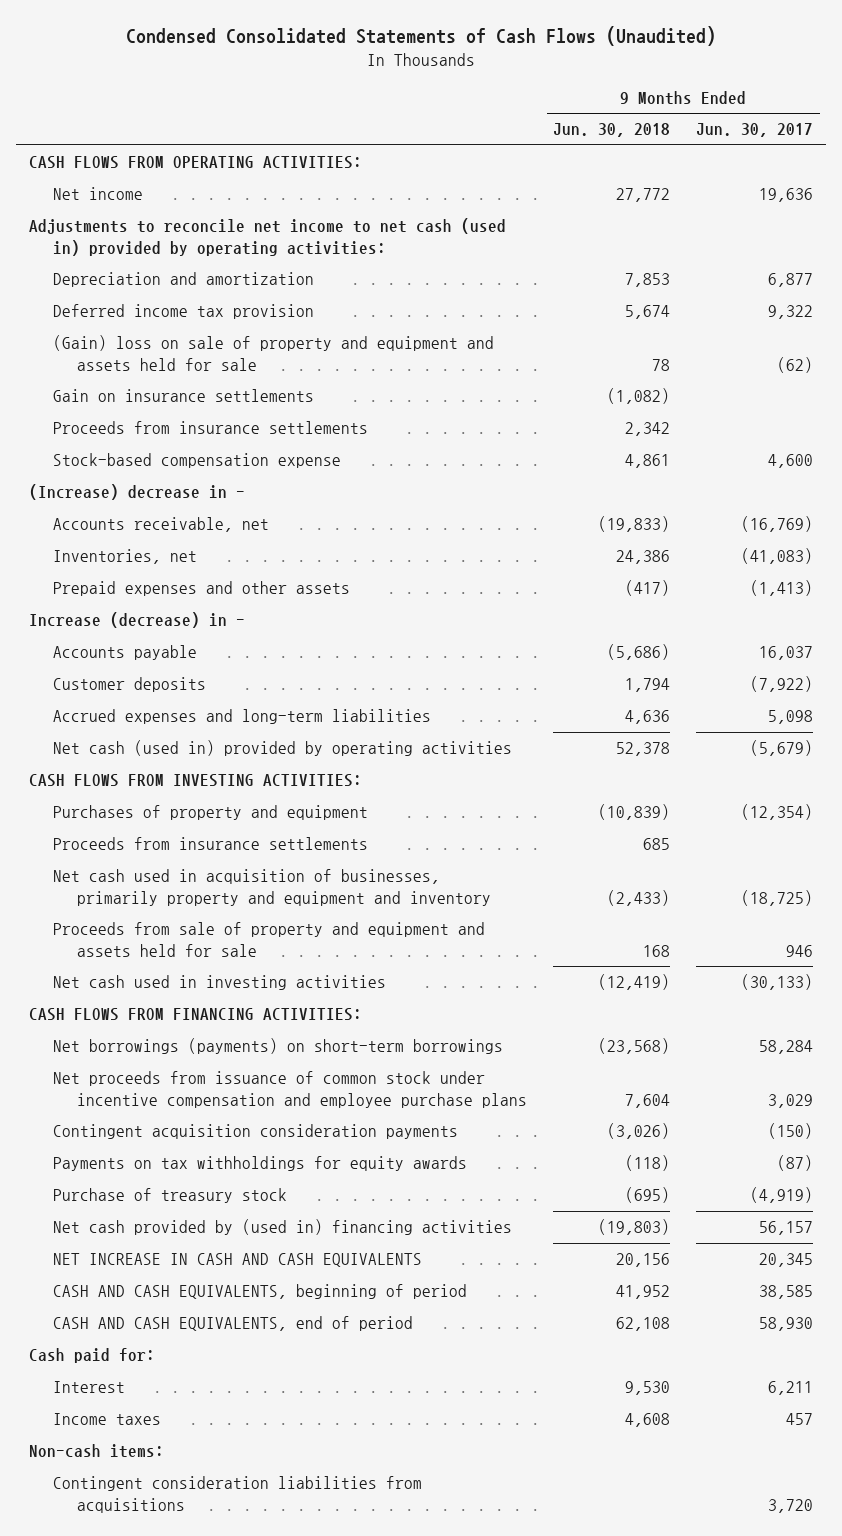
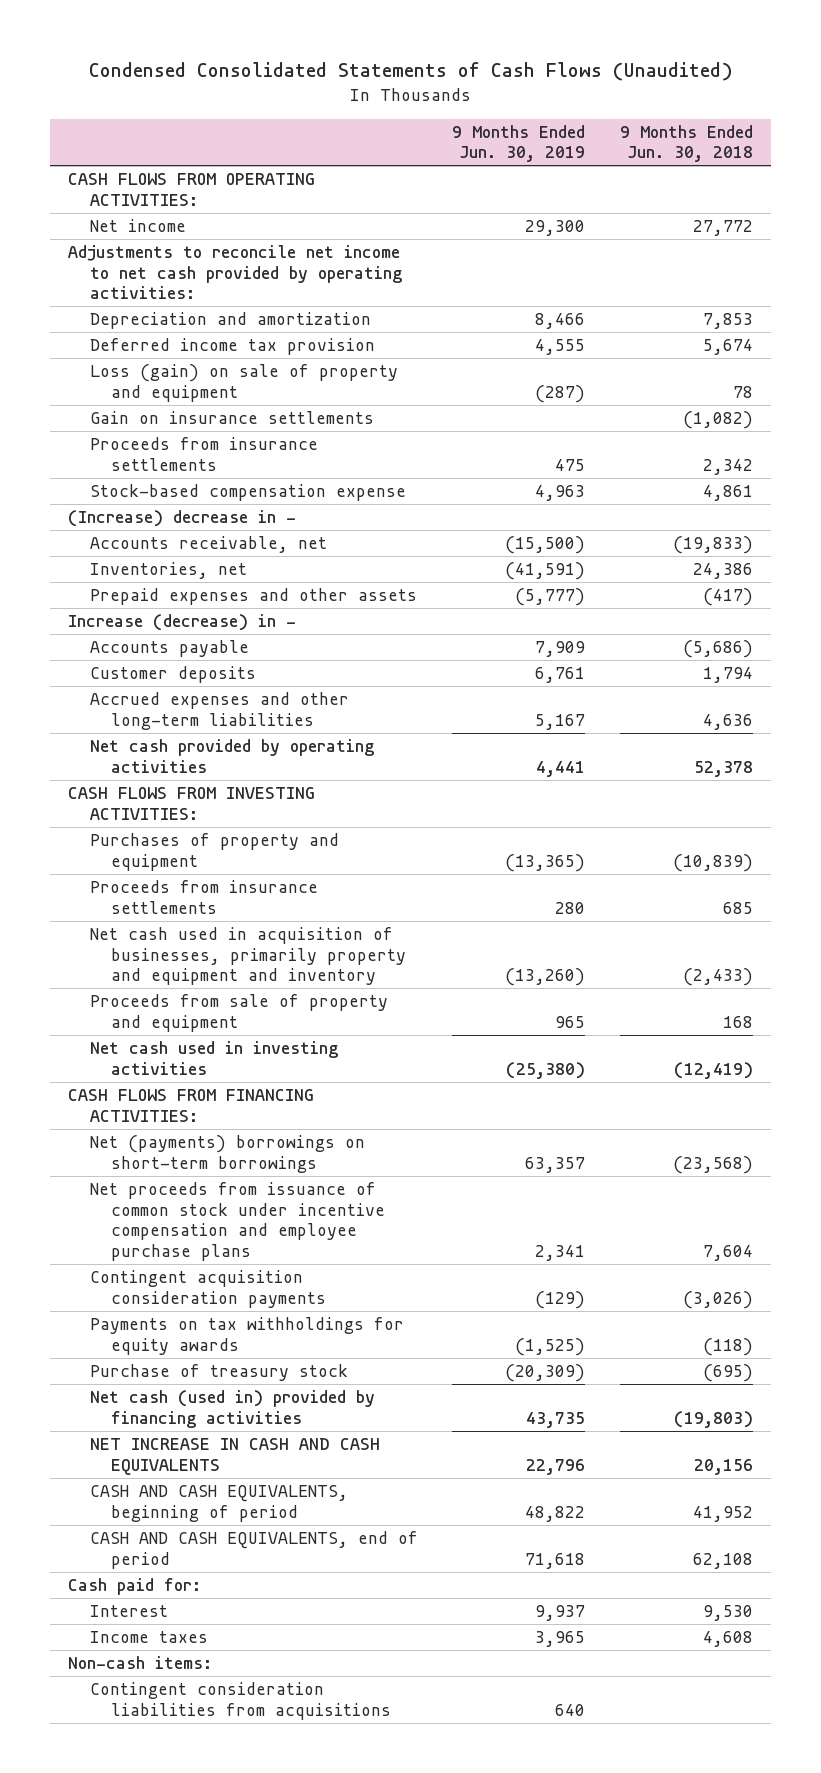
[696,123,814,138] Jun. 30, 2017 -> none
none -> [452,124,586,163] 9 Months Ended Jun. 30, 2019
[28,218,506,256] Adjustments to reconcile net income to net cash (used in) provided by operating activities: -> [67,245,402,300] Adjustments to reconcile net income to net cash provided by operating activities:
[53,335,495,371] (Gain) loss on sale of property and equipment and assets held for sale -> [89,364,398,402] Loss (gain) on sale of property and equipment
[53,709,432,725] Accrued expenses and long-term liabilities -> [89,692,349,730] Accrued expenses and other long-term liabilities
[53,740,513,757] Net cash (used in) provided by operating activities -> [89,739,374,773] Net cash provided by operating activities
[53,922,486,957] Proceeds from sale of property and equipment and assets held for sale -> [89,994,388,1032] Proceeds from sale of property and equipment
[53,1038,504,1055] Net borrowings (payments) on short-term borrowings -> [89,1135,365,1173] Net (payments) borrowings on short-term borrowings
[53,1219,513,1236] Net cash provided by (used in) financing activities -> [89,1390,375,1428] Net cash (used in) provided by financing activities

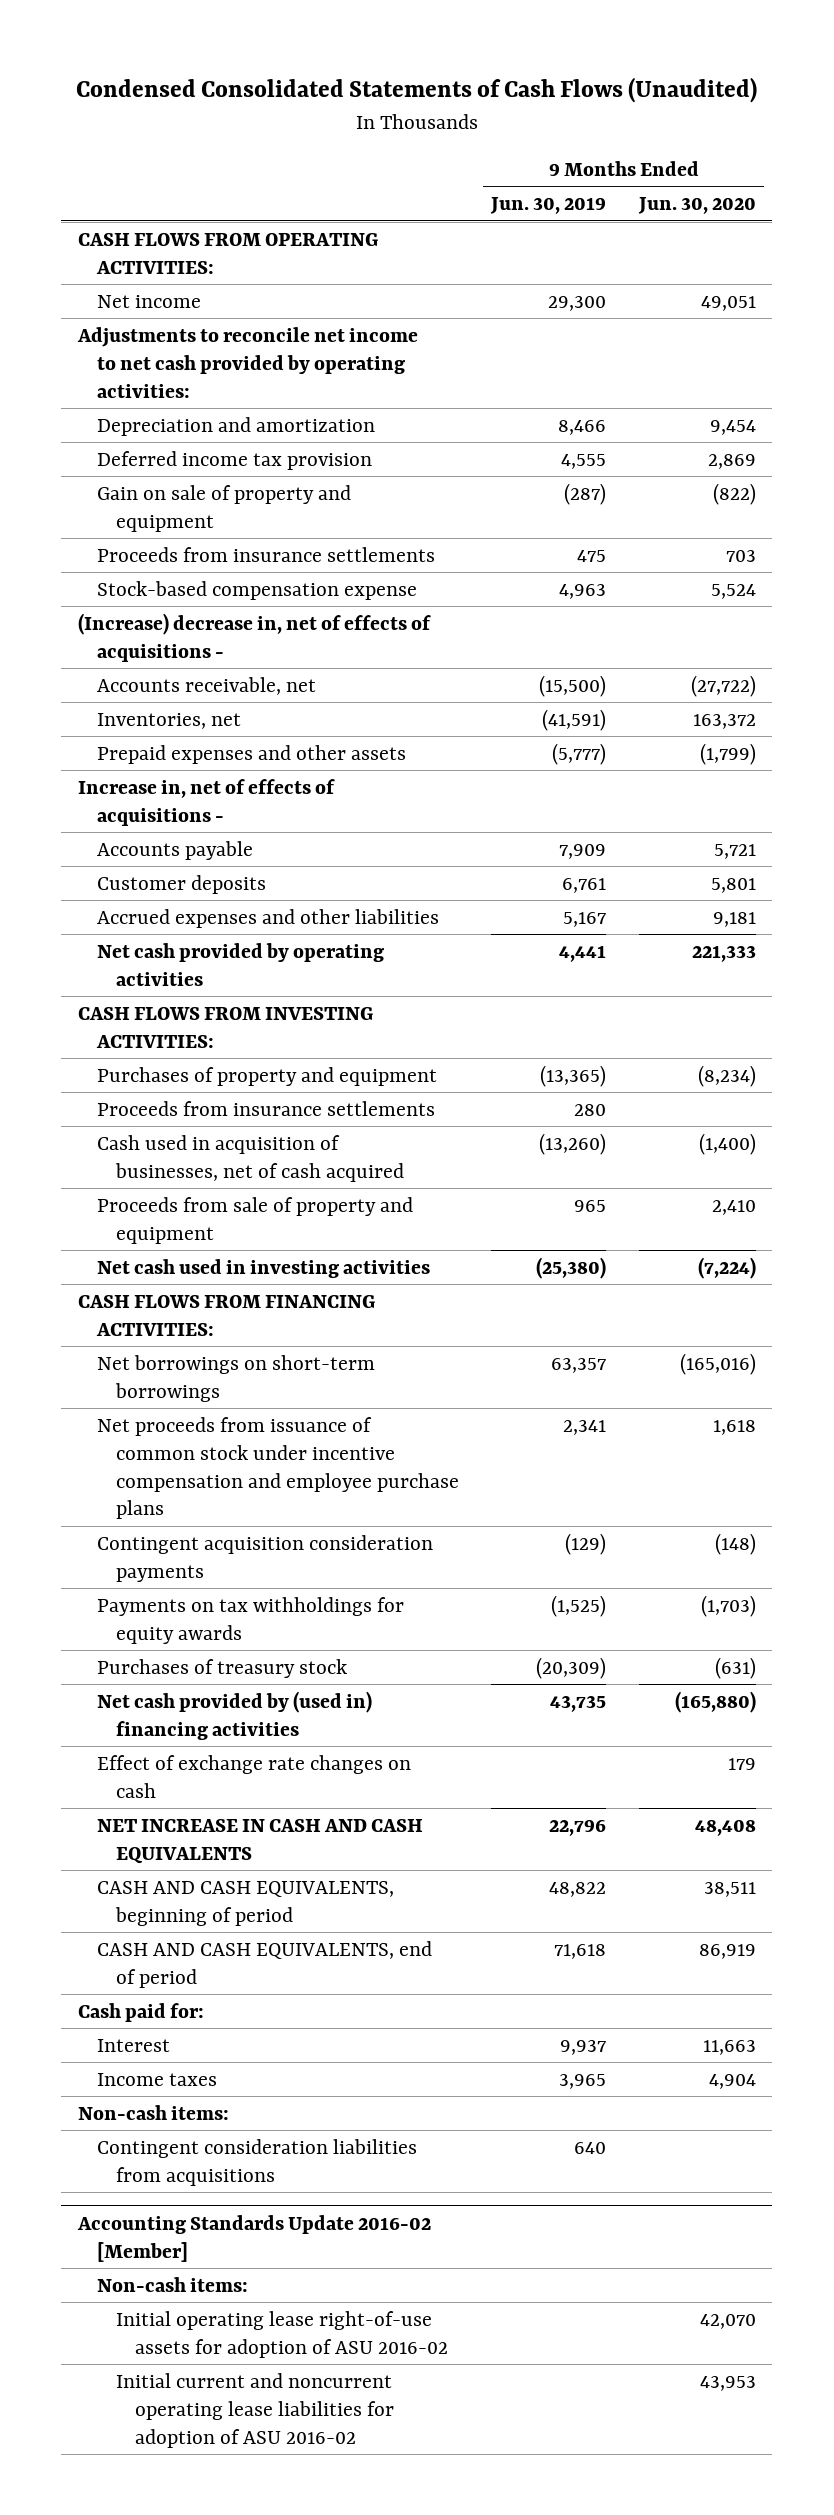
[620,124,754,163] 9 Months Ended Jun. 30, 2018 -> none
none -> [637,197,756,215] Jun. 30, 2020
[89,411,374,425] Gain on insurance settlements -> none
[89,364,398,402] Loss (gain) on sale of property and equipment -> [96,484,351,532] Gain on sale of property and equipment
[67,510,296,528] (Increase) decrease in - -> [77,612,431,662] (Increase) decrease in, net of effects of acquisitions -
[67,614,296,632] Increase (decrease) in - -> [77,778,335,826] Increase in, net of effects of acquisitions -
[89,692,349,730] Accrued expenses and other long-term liabilities -> [96,908,439,928] Accrued expenses and other liabilities
[89,927,407,986] Net cash used in acquisition of businesses, primarily property and equipment and inventory -> [96,1134,404,1182] Cash used in acquisition of businesses, net of cash acquired
[89,1135,365,1173] Net (payments) borrowings on short-term borrowings -> [96,1354,375,1402] Net borrowings on short-term borrowings
[89,1364,348,1382] Purchase of treasury stock -> [96,1658,347,1678] Purchases of treasury stock
[89,1390,375,1428] Net cash (used in) provided by financing activities -> [96,1690,372,1740] Net cash provided by (used in) financing activities
none -> [96,1754,411,1798] Effect of exchange rate changes on cash
none -> [76,2214,431,2262] Accounting Standards Update 2016-02 [Member]
none -> [96,2276,248,2292] Non-cash items:
none -> [115,2310,449,2358] Initial operating lease right-of-use assets for adoption of ASU 2016-02
none -> [115,2372,395,2448] Initial current and noncurrent operating lease liabilities for adoption of ASU 2016-02

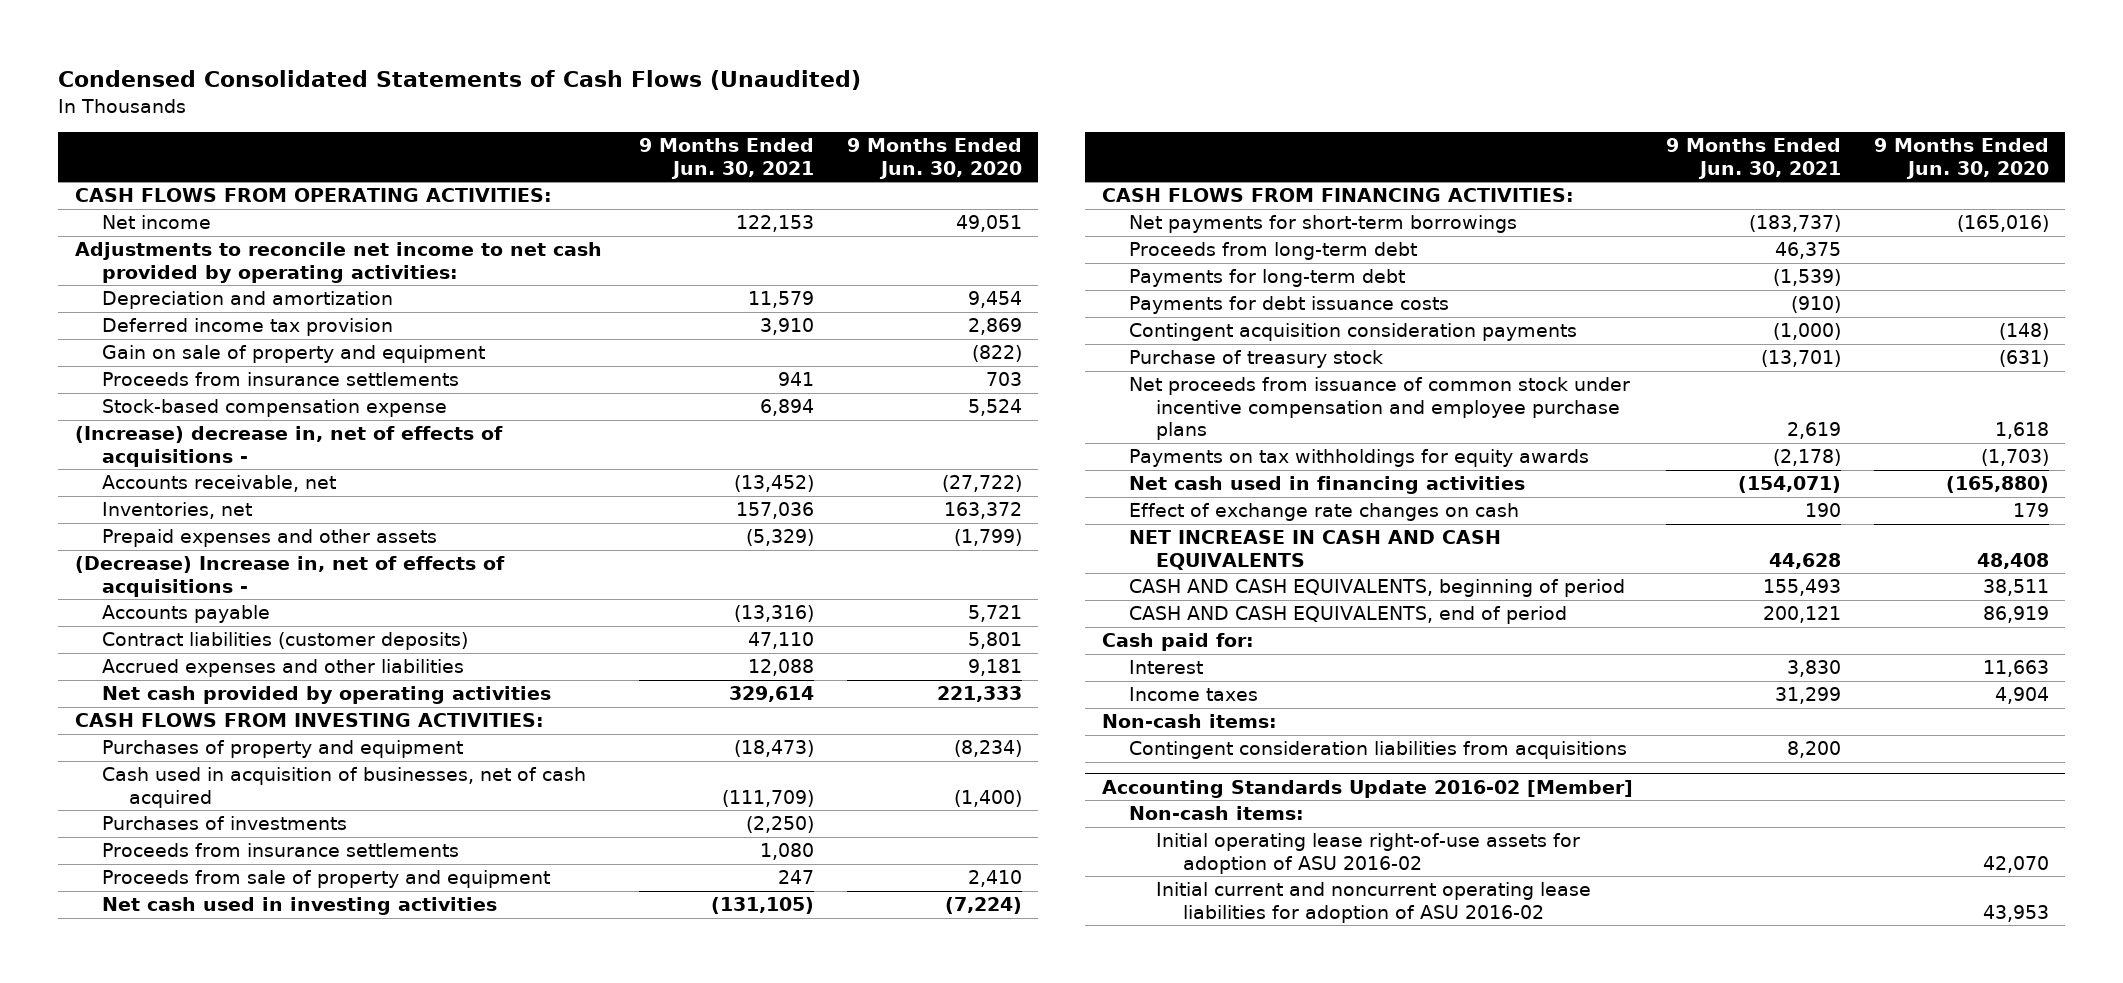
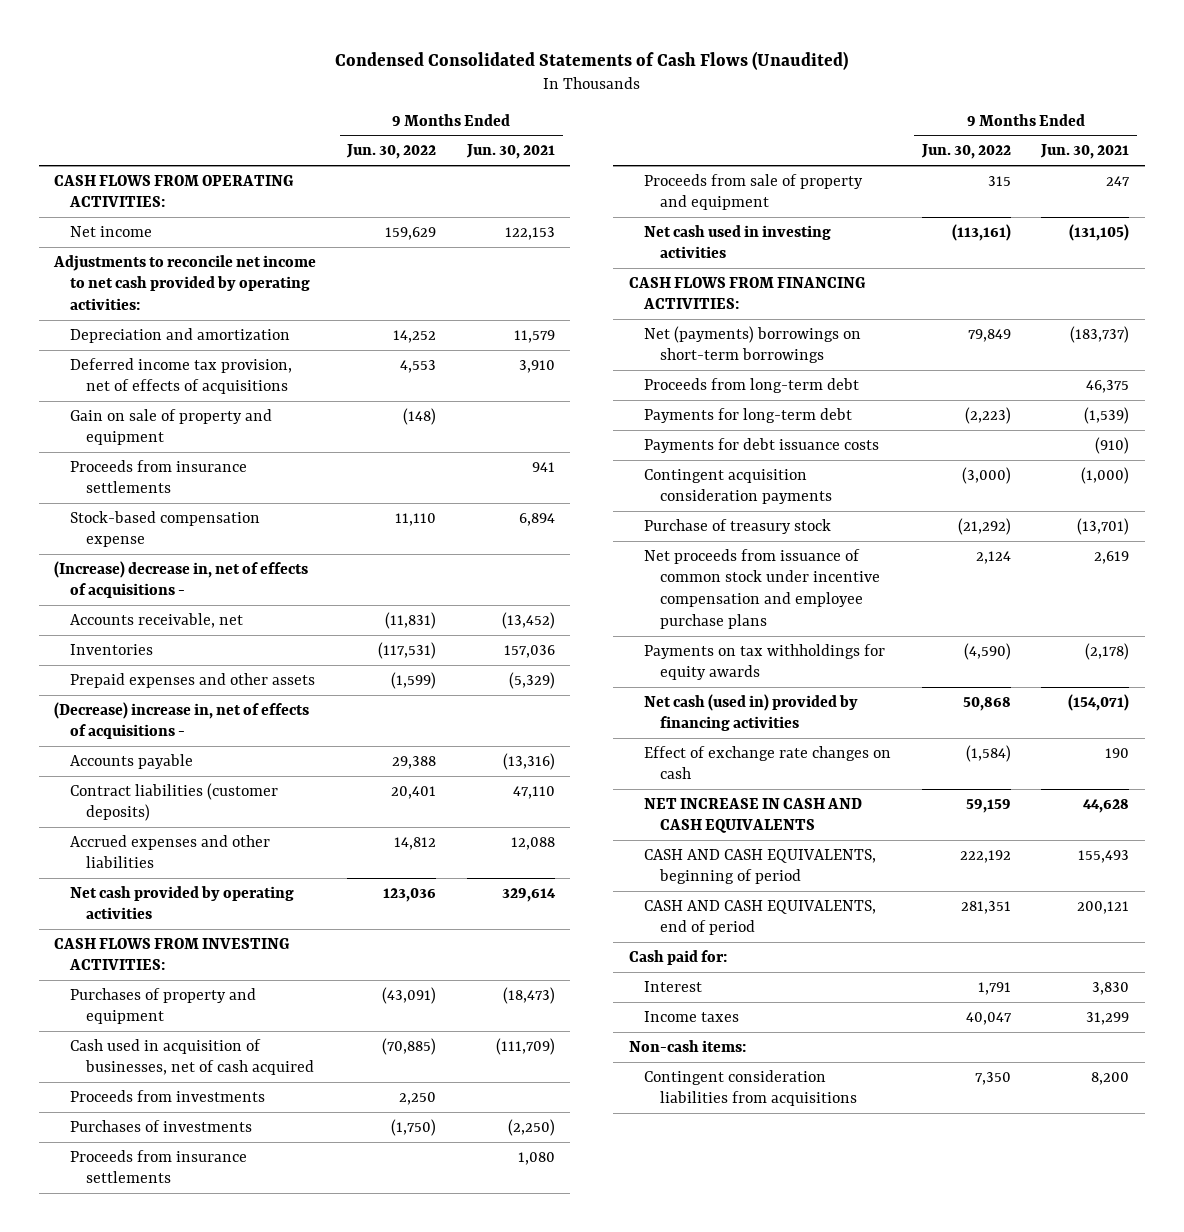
[846,138,1022,179] 9 Months Ended Jun. 30, 2020 -> none
none -> [346,144,437,160] Jun. 30, 2022
[101,318,393,337] Deferred income tax provision -> [69,357,292,395] Deferred income tax provision, net of effects of acquisitions
[101,502,252,520] Inventories, net -> [69,643,153,655] Inventories
[74,556,505,597] (Decrease) Increase in, net of effects of acquisitions - -> [54,701,310,740] (Decrease) increase in, net of effects of acquisitions -
none -> [69,1089,265,1102] Proceeds from investments
[1129,215,1518,234] Net payments for short-term borrowings -> [644,325,862,364] Net (payments) borrowings on short-term borrowings
[1129,476,1526,495] Net cash used in financing activities -> [644,693,859,732] Net cash (used in) provided by financing activities
[1101,779,1633,798] Accounting Standards Update 2016-02 [Member] -> none
[1129,806,1305,821] Non-cash items: -> none
[1156,833,1581,874] Initial operating lease right-of-use assets for adoption of ASU 2016-02 -> none
[1156,882,1592,923] Initial current and noncurrent operating lease liabilities for adoption of ASU 2016-02 -> none

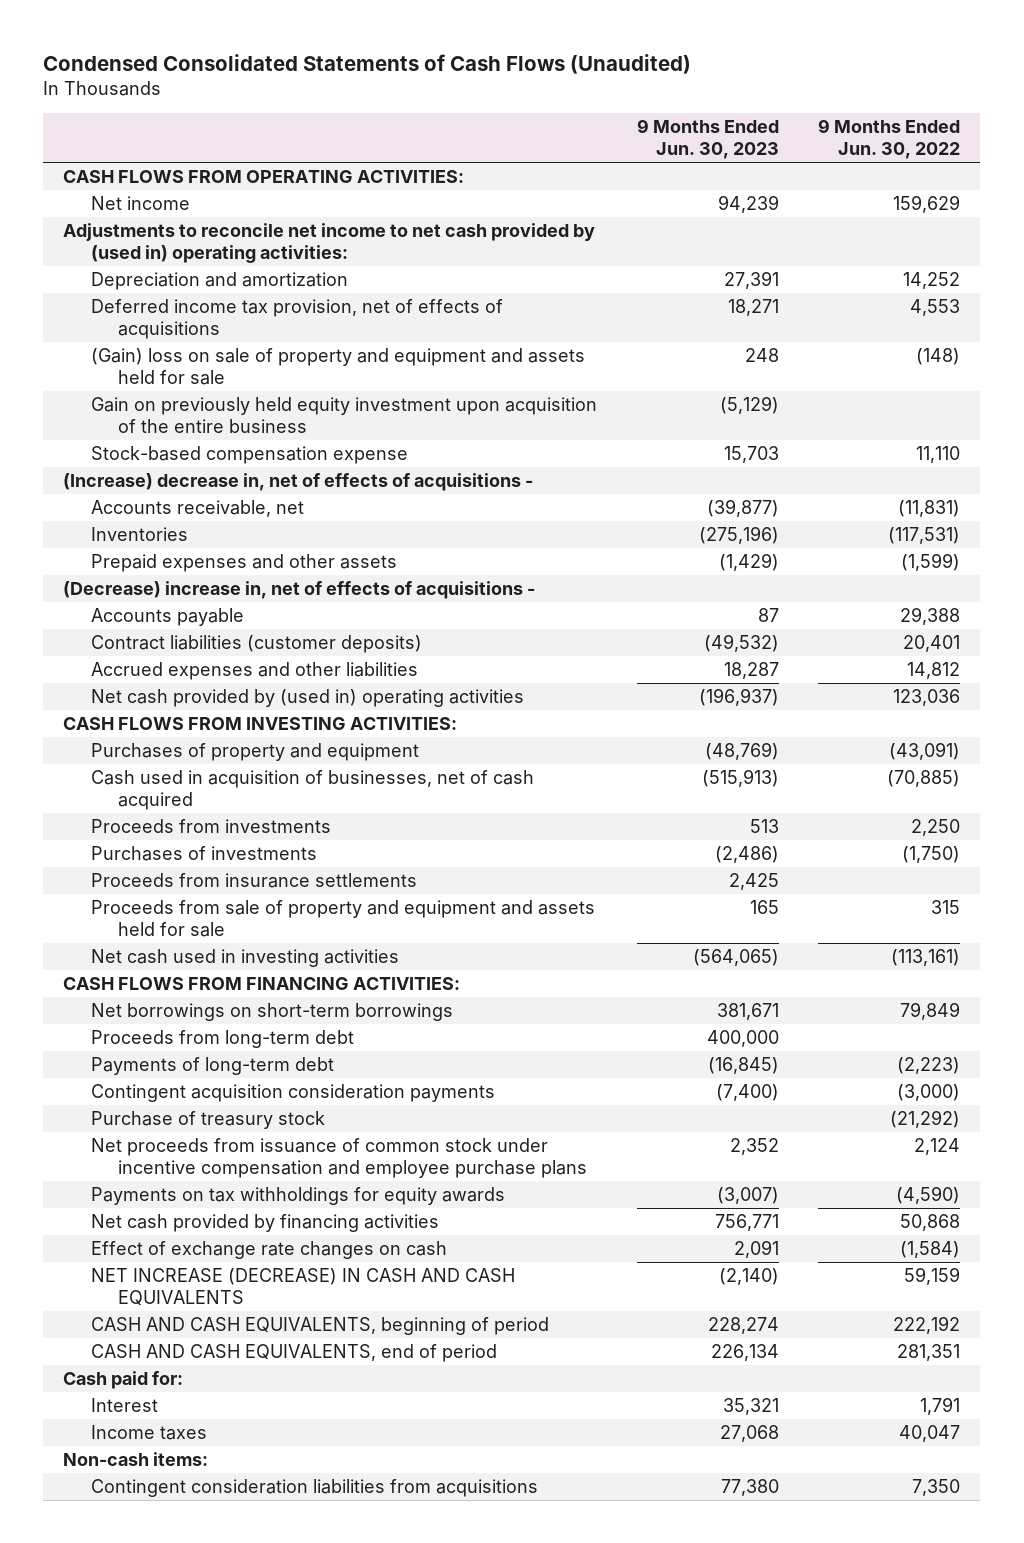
[465,144,555,160] Jun. 30, 2021 -> none
none -> [636,119,779,160] 9 Months Ended Jun. 30, 2023
[53,254,317,311] Adjustments to reconcile net income to net cash provided by operating activities: -> [63,223,596,263] Adjustments to reconcile net income to net cash provided by (used in) operating activities:
[69,459,247,494] Proceeds from insurance settlements -> none
[69,408,272,446] Gain on sale of property and equipment -> [90,348,585,385] (Gain) loss on sale of property and equipment and assets held for sale
none -> [90,397,597,433] Gain on previously held equity investment upon acquisition of the entire business
[69,885,294,920] Net cash provided by operating activities -> [90,689,524,708] Net cash provided by (used in) operating activities
[644,173,864,211] Proceeds from sale of property and equipment -> [90,900,595,937] Proceeds from sale of property and equipment and assets held for sale
[644,325,862,364] Net (payments) borrowings on short-term borrowings -> [90,1003,453,1022] Net borrowings on short-term borrowings
[644,437,880,453] Payments for debt issuance costs -> none
[644,407,853,423] Payments for long-term debt -> [90,1057,334,1076] Payments of long-term debt
[644,693,859,732] Net cash (used in) provided by financing activities -> [90,1214,439,1233] Net cash provided by financing activities
[644,797,863,834] NET INCREASE IN CASH AND CASH EQUIVALENTS -> [90,1268,515,1306] NET INCREASE (DECREASE) IN CASH AND CASH EQUIVALENTS

